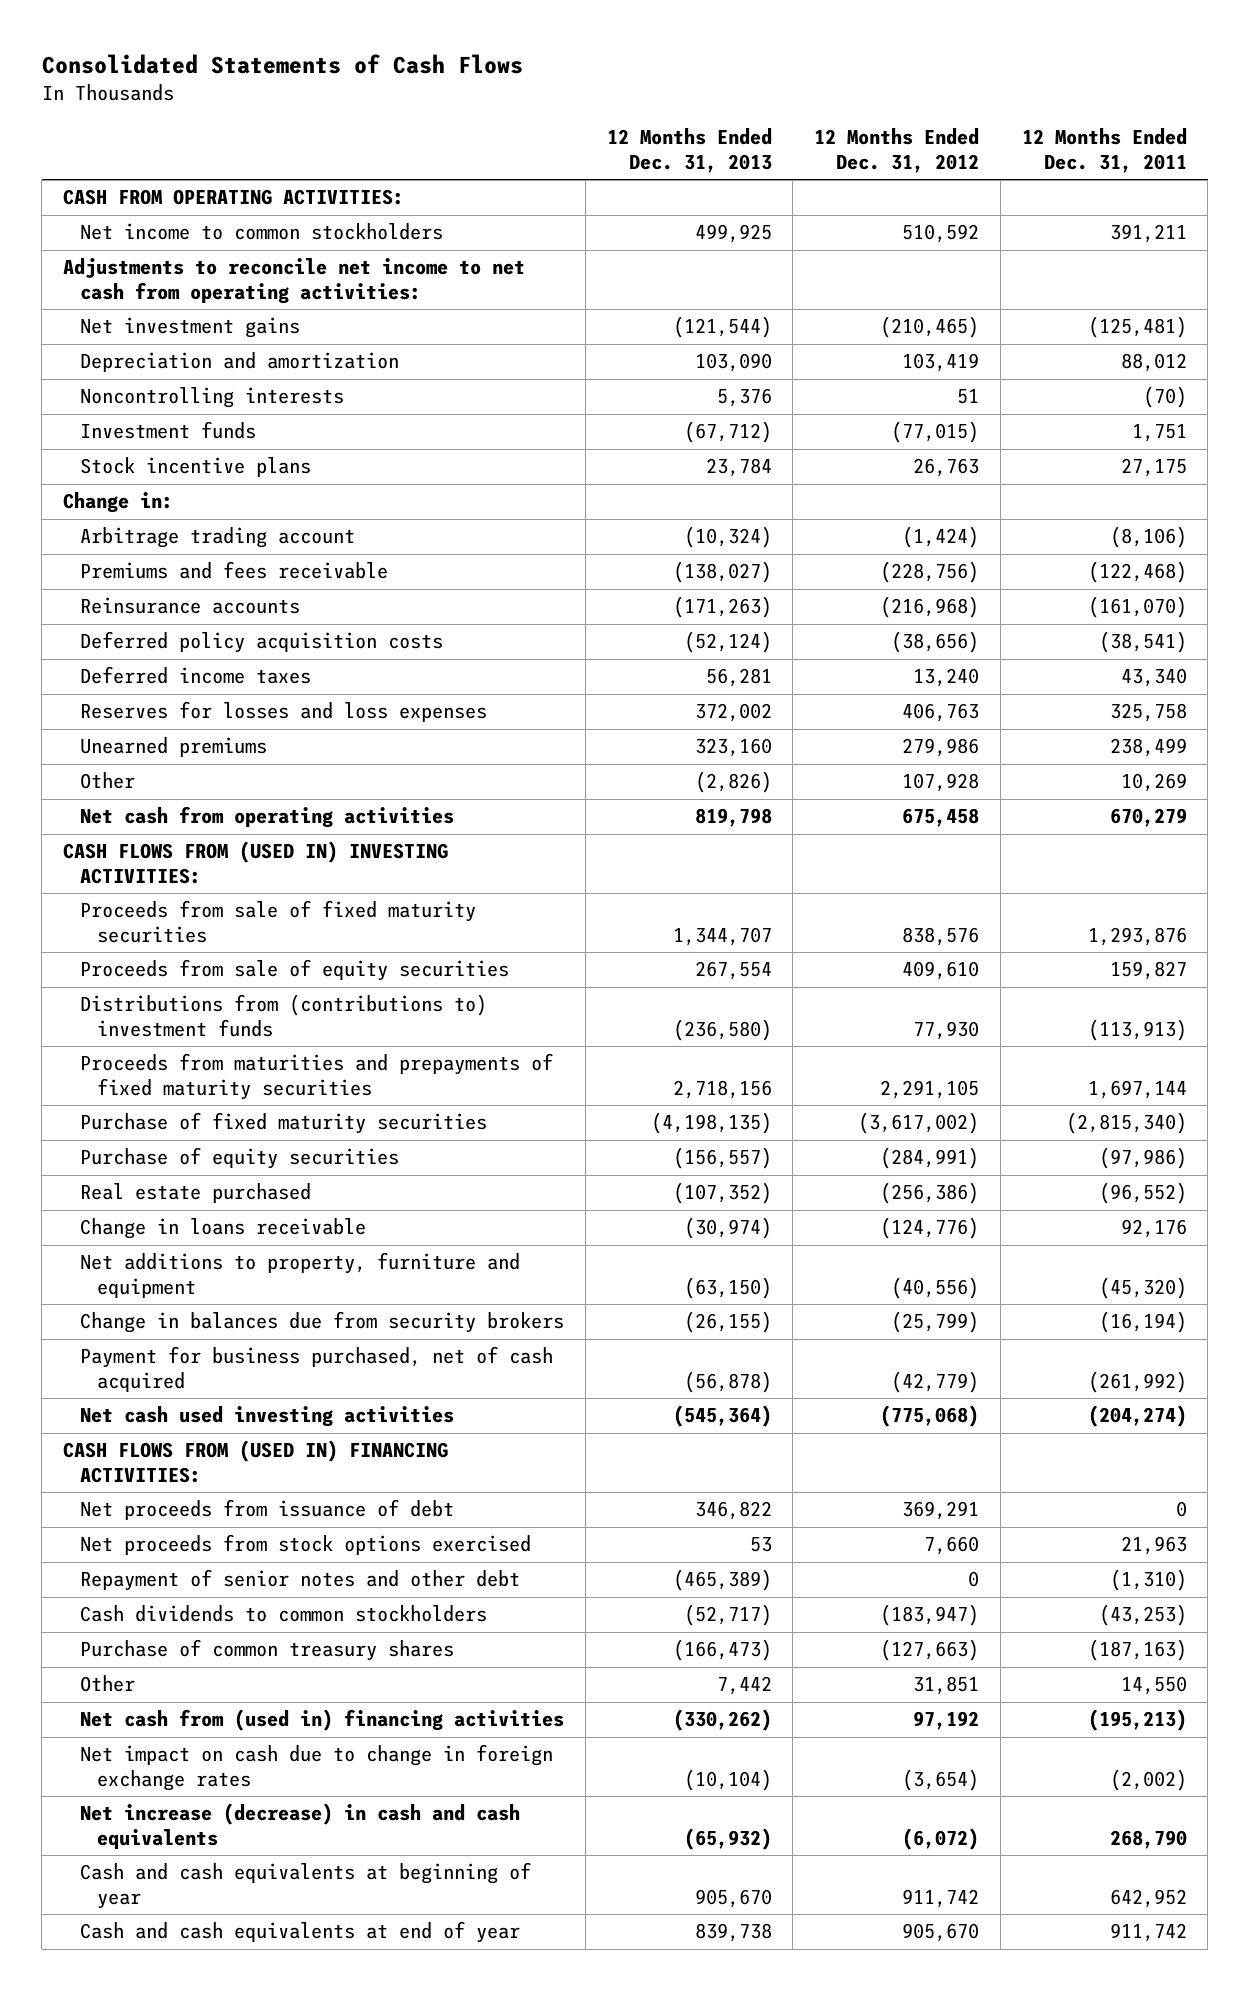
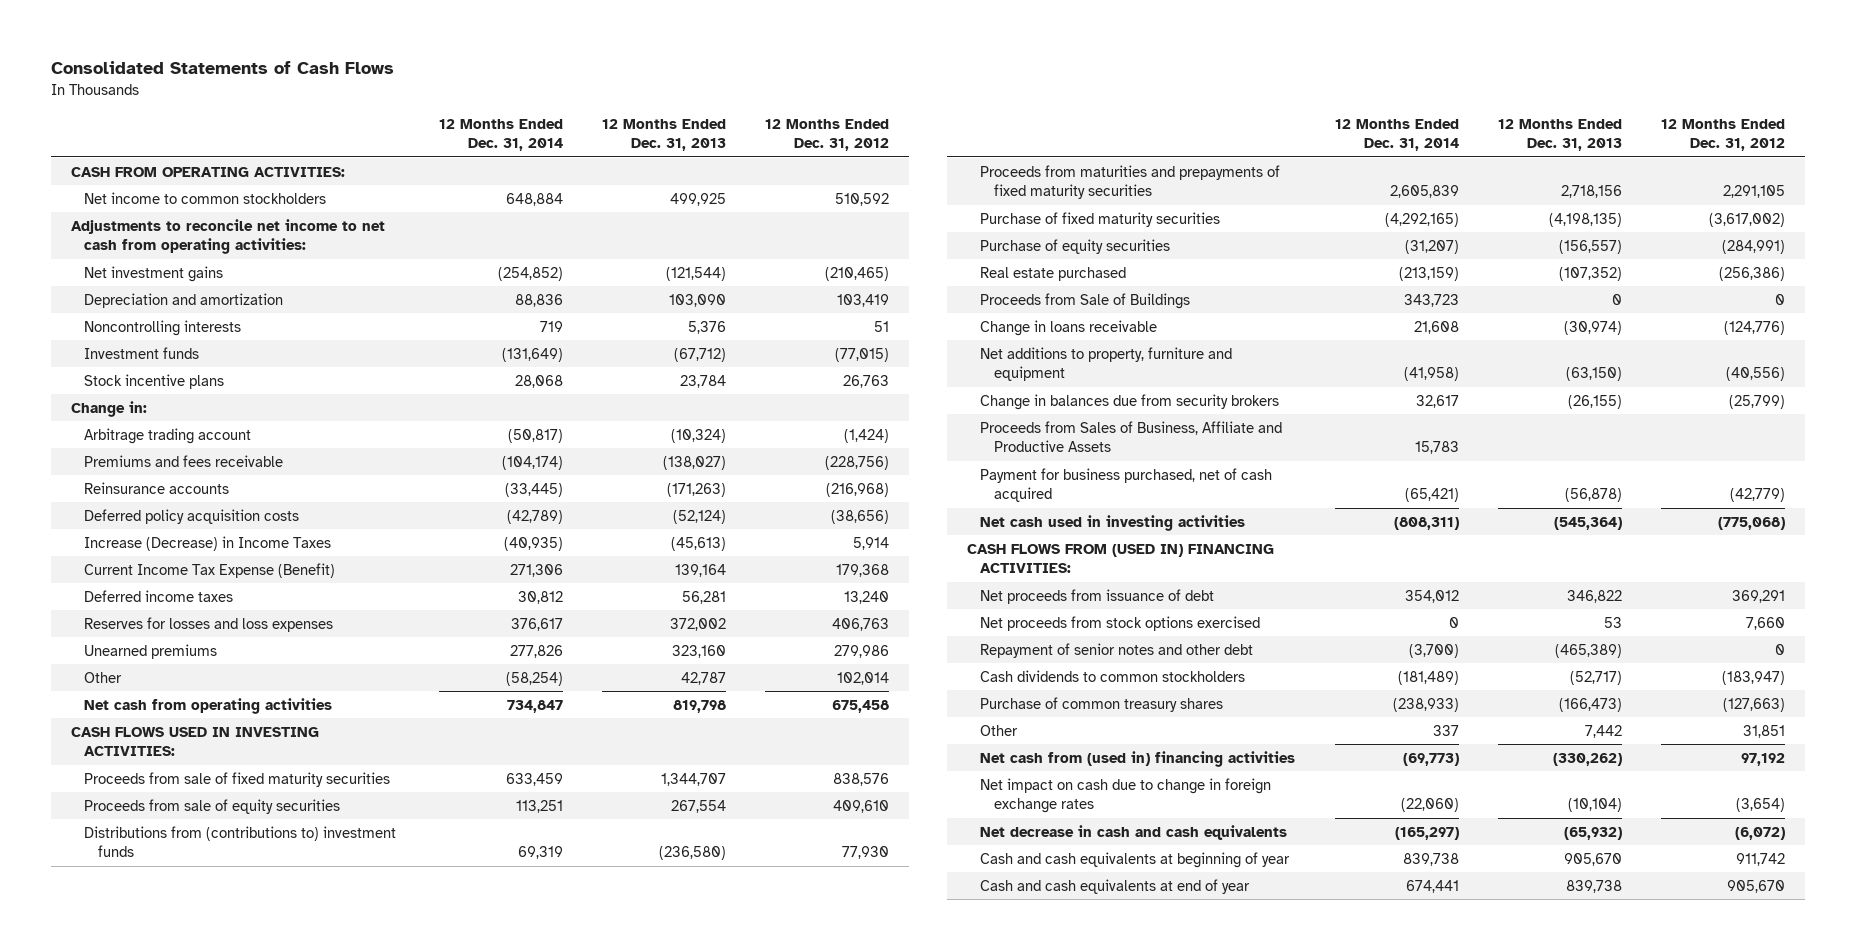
[1021,128,1187,173] 12 Months Ended Dec. 31, 2011 -> none
none -> [438,118,563,152] 12 Months Ended Dec. 31, 2014
none -> [84,535,332,551] Increase (Decrease) in Income Taxes
none -> [84,562,336,578] Current Income Tax Expense (Benefit)
[694,771,772,794] (2,826) -> [681,671,727,685] 42,787
[902,773,980,793] 107,928 -> [837,671,890,685] 102,014
[63,841,449,884] CASH FLOWS FROM (USED IN) INVESTING ACTIVITIES: -> [70,726,319,757] CASH FLOWS USED IN INVESTING ACTIVITIES:
none -> [980,292,1191,309] Proceeds from Sale of Buildings
none -> [980,420,1283,453] Proceeds from Sales of Business, Affiliate and Productive Assets
[80,1406,455,1428] Net cash used investing activities -> [980,514,1246,531] Net cash used in investing activities
[80,1803,521,1849] Net increase (decrease) in cash and cash equivalents -> [980,824,1288,840] Net decrease in cash and cash equivalents

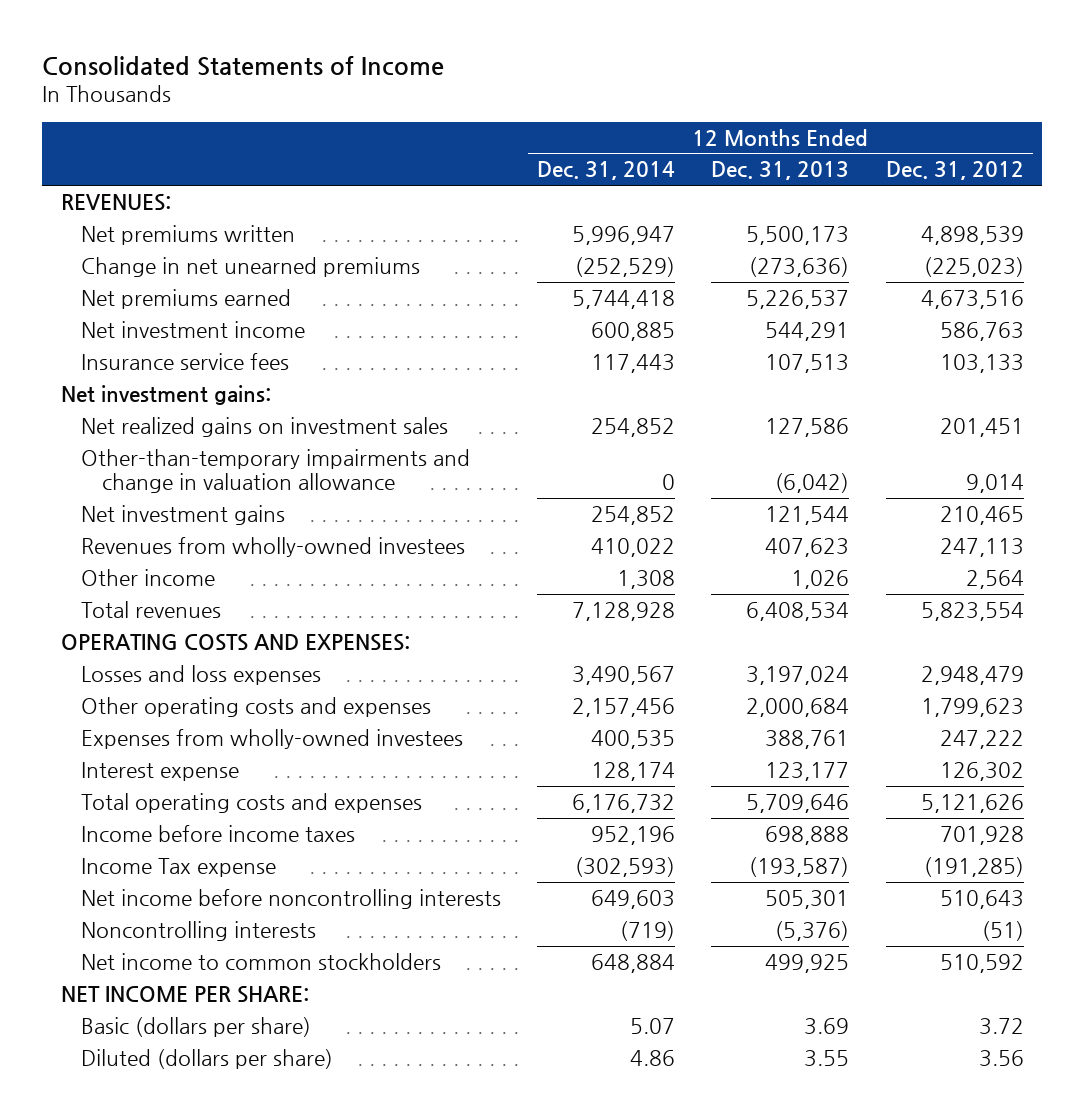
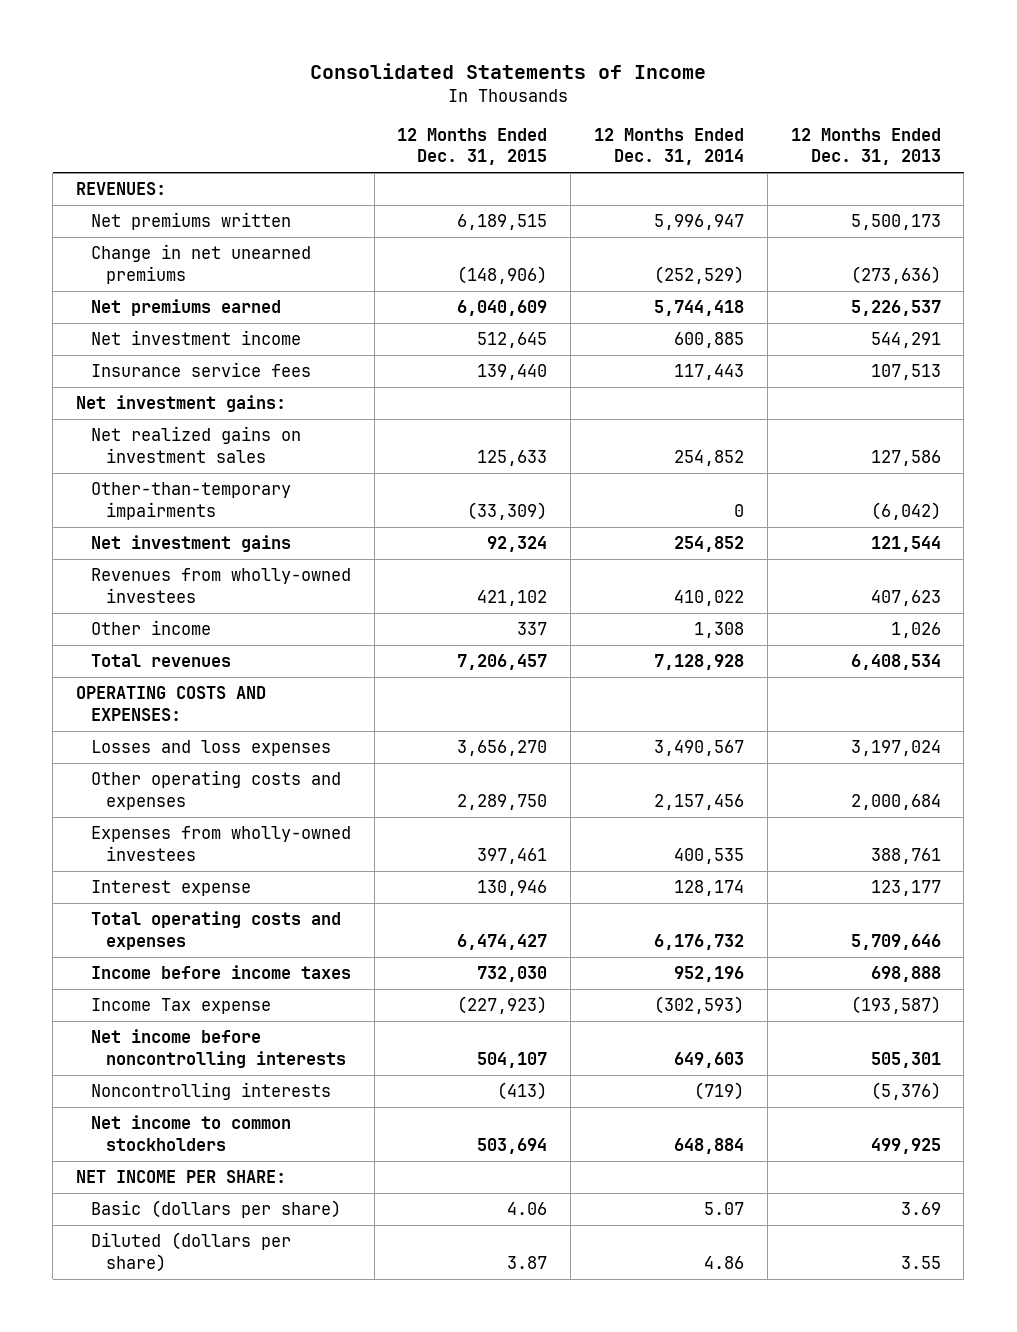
[885,161,1024,181] Dec. 31, 2012 -> none
none -> [397,128,548,166] 12 Months Ended Dec. 31, 2015
[81,448,471,493] Other-than-temporary impairments and change in valuation allowance -> [90,482,291,520] Other-than-temporary impairments

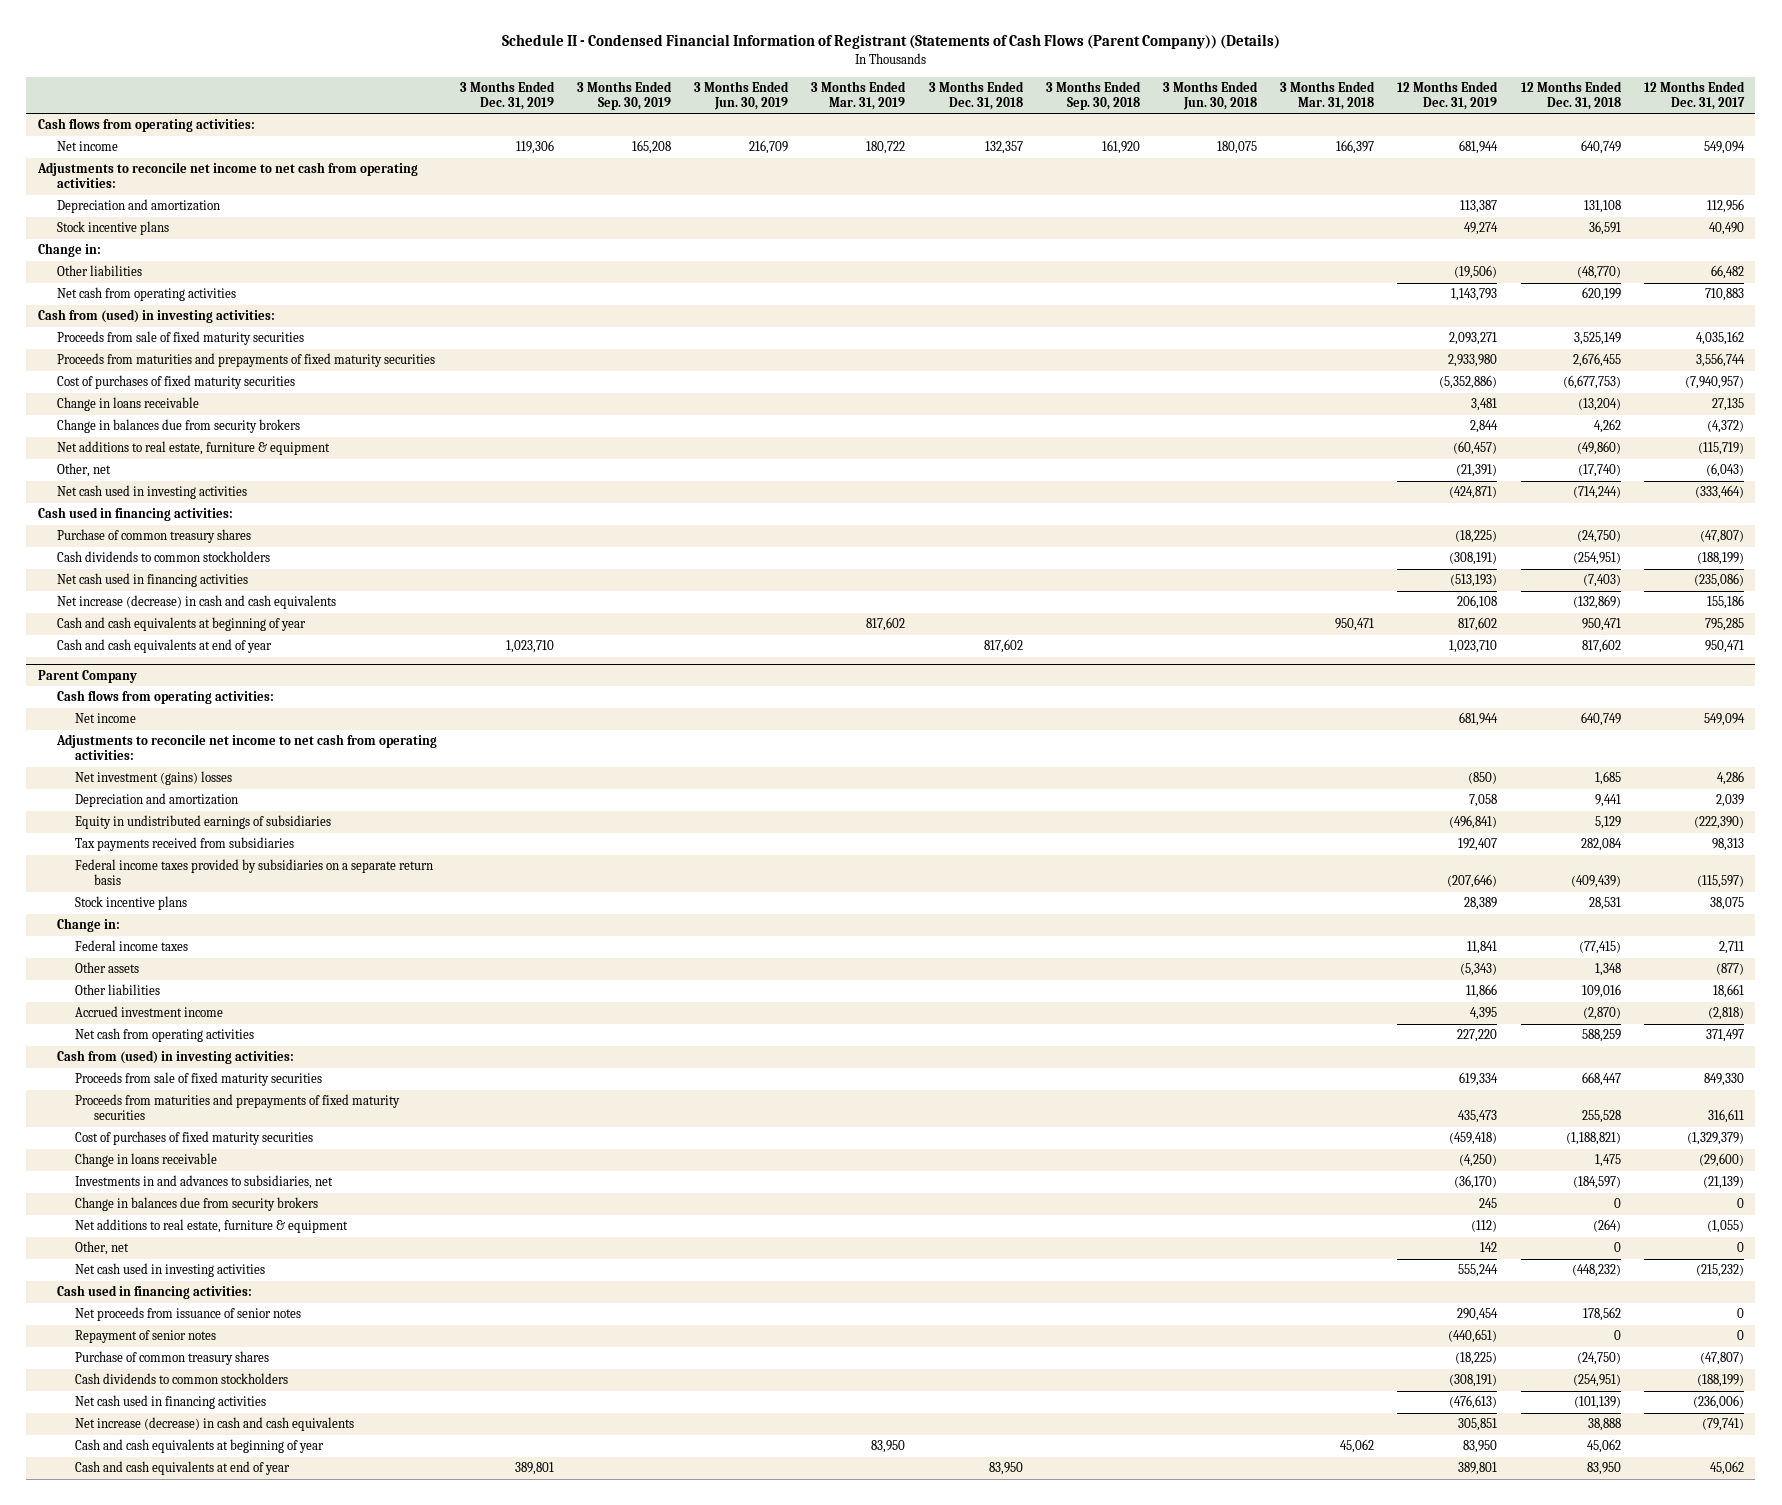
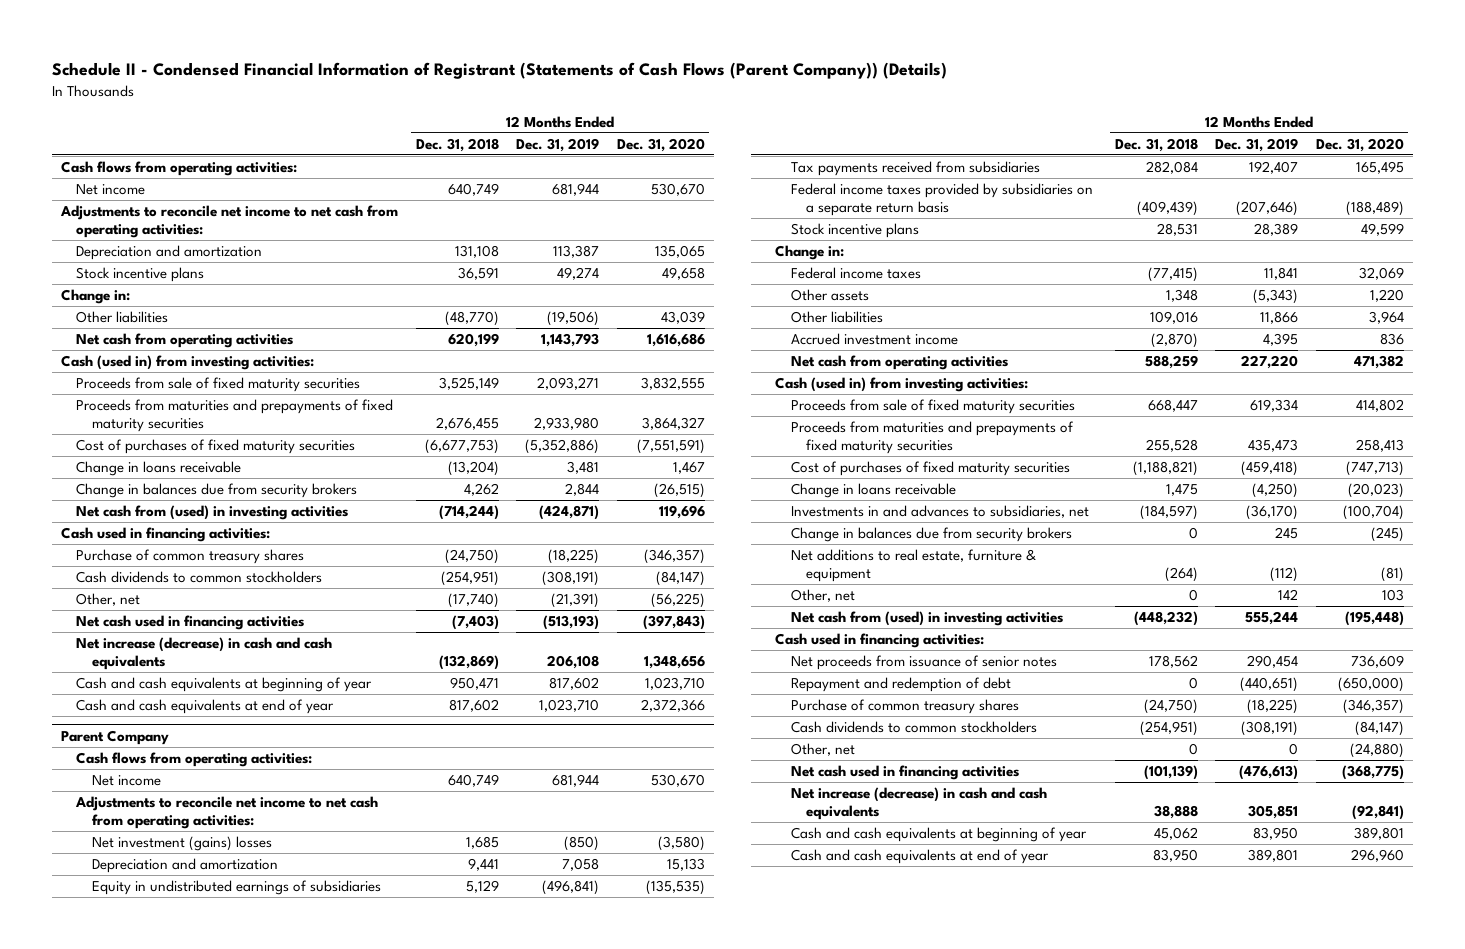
[459,80,555,110] 3 Months Ended Dec. 31, 2019 -> none
[576,80,672,110] 3 Months Ended Sep. 30, 2019 -> none
[694,80,790,110] 3 Months Ended Jun. 30, 2019 -> none
[811,80,907,110] 3 Months Ended Mar. 31, 2019 -> none
[928,80,1024,110] 3 Months Ended Dec. 31, 2018 -> none
[1045,80,1141,110] 3 Months Ended Sep. 30, 2018 -> none
[1163,80,1259,110] 3 Months Ended Jun. 30, 2018 -> none
[1280,80,1376,110] 3 Months Ended Mar. 31, 2018 -> none
[1643,80,1745,110] 12 Months Ended Dec. 31, 2017 -> none
none -> [616,137,705,152] Dec. 31, 2020
[37,309,275,324] Cash from (used) in investing activities: -> [60,354,314,370] Cash (used in) from investing activities:
[56,441,330,456] Net additions to real estate, furniture & equipment -> none
[56,485,247,500] Net cash used in investing activities -> [76,504,349,520] Net cash from (used) in investing activities
[56,463,111,478] Other, net -> [76,592,141,606] Other, net
[56,1050,294,1065] Cash from (used) in investing activities: -> [775,376,1029,392] Cash (used in) from investing activities:
[75,1263,266,1278] Net cash used in investing activities -> [790,610,1063,626] Net cash from (used) in investing activities
[75,1330,217,1344] Repayment of senior notes -> [790,676,1011,692] Repayment and redemption of debt
none -> [790,742,855,756] Other, net

